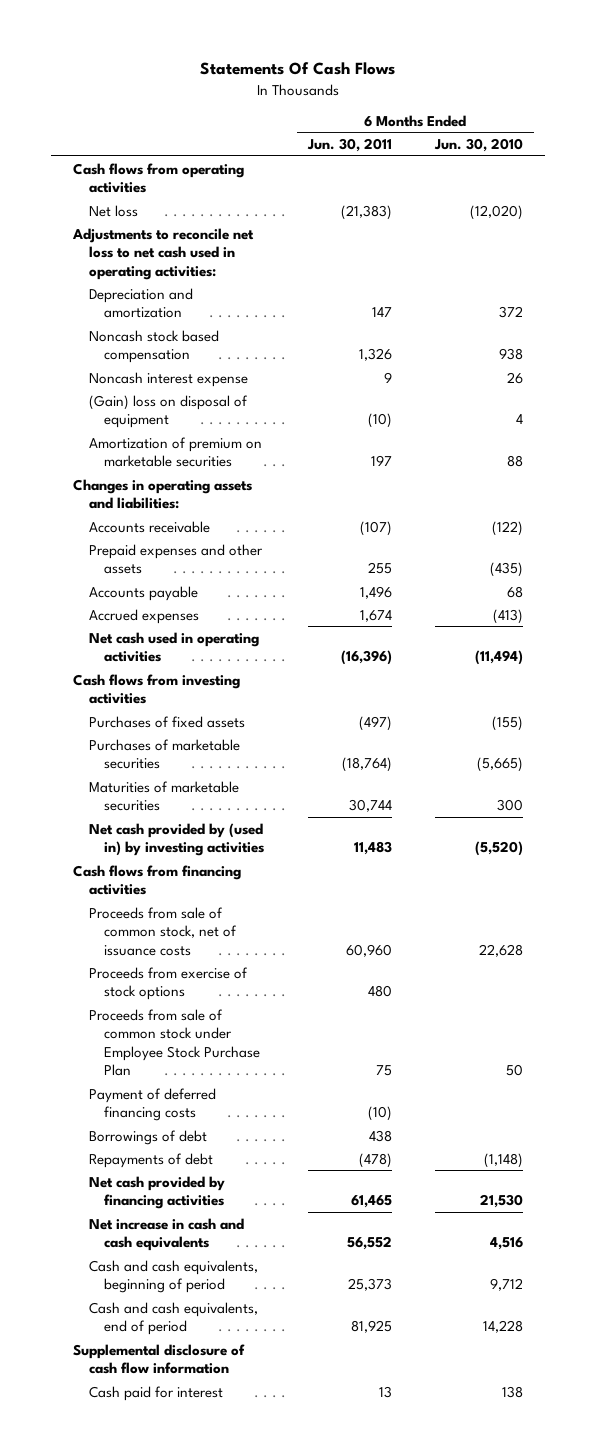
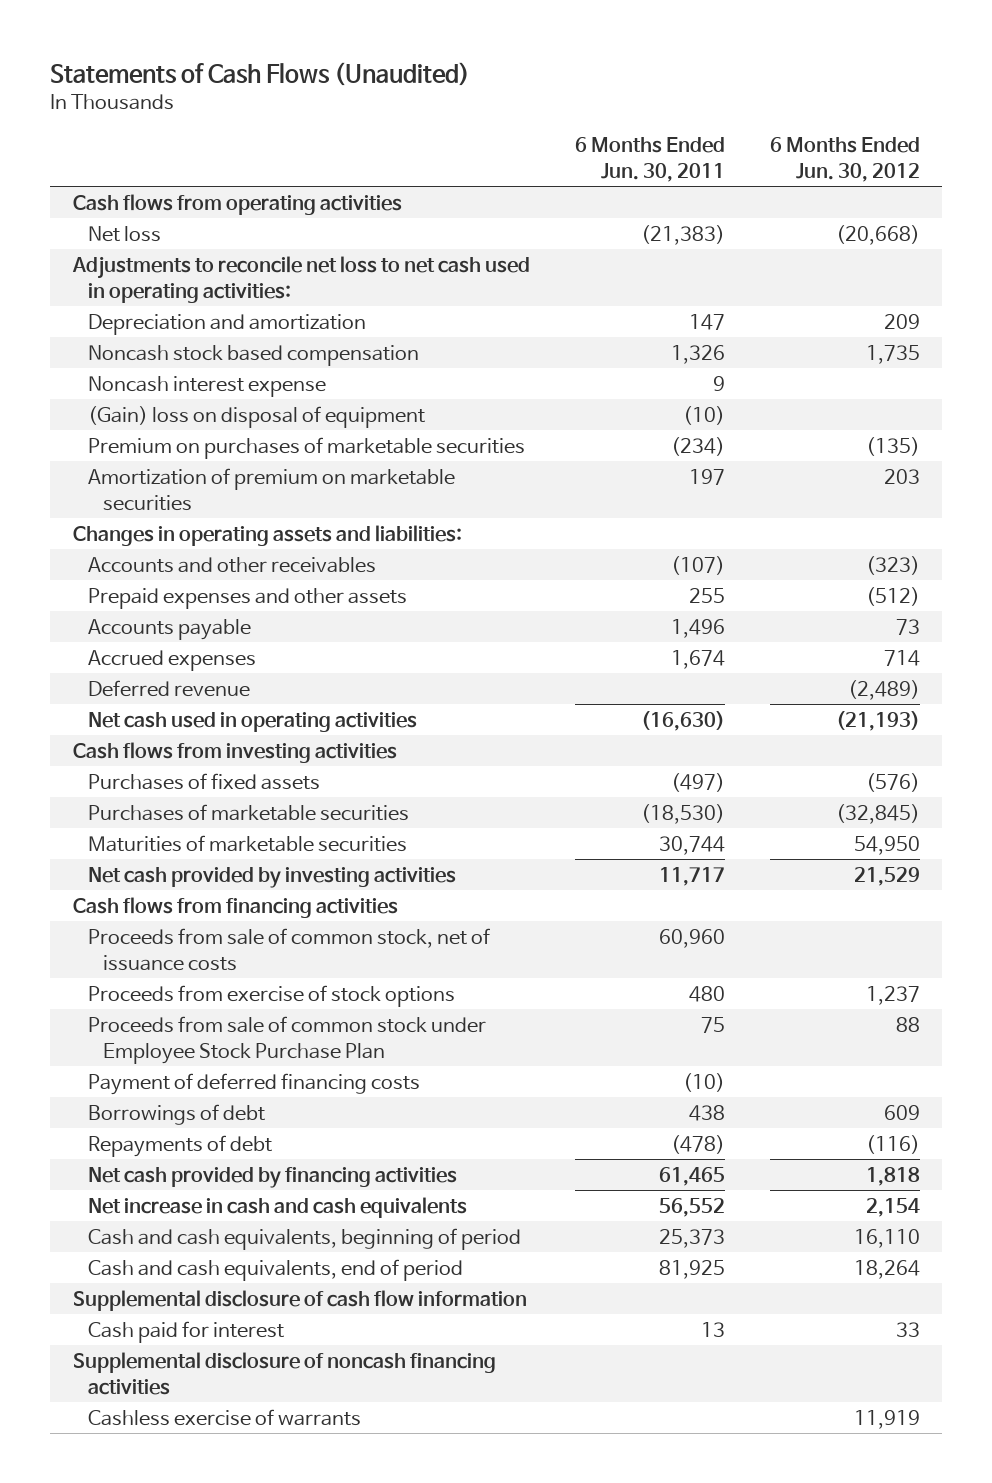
[199,62,395,76] Statements Of Cash Flows -> [50,61,471,86] Statements of Cash Flows (Unaudited)
[434,138,524,153] Jun. 30, 2010 -> none
none -> [769,136,920,182] 6 Months Ended Jun. 30, 2012
none -> [88,436,526,459] Premium on purchases of marketable securities
[88,520,210,533] Accounts receivable -> [88,556,377,573] Accounts and other receivables
none -> [88,679,251,697] Deferred revenue
[340,650,392,666] (16,396) -> [640,710,725,731] (16,630)
[341,757,392,773] (18,764) -> [640,803,725,824] (18,530)
[88,822,265,857] Net cash provided by (used in) by investing activities -> [88,866,457,888] Net cash provided by investing activities
[353,841,392,856] 11,483 -> [658,866,725,886] 11,717
none -> [72,1351,496,1395] Supplemental disclosure of noncash financing activities
none -> [88,1408,362,1426] Cashless exercise of warrants

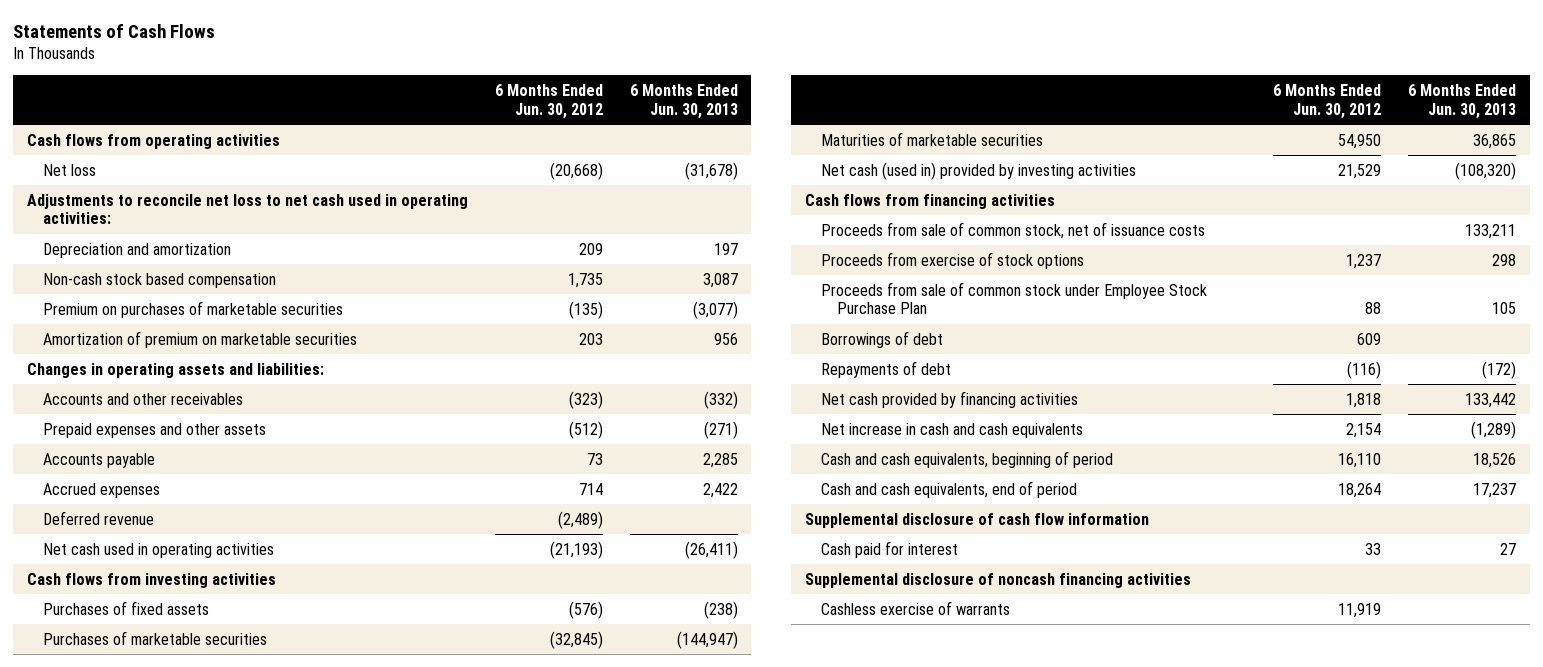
[50,61,471,86] Statements of Cash Flows (Unaudited) -> [13,23,216,38] Statements of Cash Flows
[574,136,725,182] 6 Months Ended Jun. 30, 2011 -> none
none -> [629,83,738,119] 6 Months Ended Jun. 30, 2013
[88,375,327,397] Noncash interest expense -> none
[88,405,426,428] (Gain) loss on disposal of equipment -> none
[88,344,420,366] Noncash stock based compensation -> [42,272,276,288] Non-cash stock based compensation
[88,866,457,888] Net cash provided by investing activities -> [820,161,1136,180] Net cash (used in) provided by investing activities
[88,1072,421,1095] Payment of deferred financing costs -> none

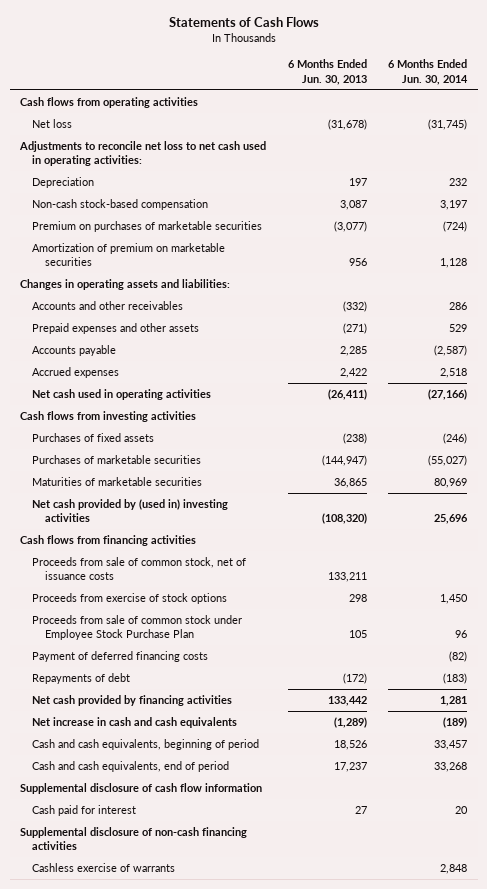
[494,83,603,119] 6 Months Ended Jun. 30, 2012 -> none
none -> [388,59,469,85] 6 Months Ended Jun. 30, 2014
[42,242,231,258] Depreciation and amortization -> [32,177,95,189] Depreciation
[42,272,276,288] Non-cash stock based compensation -> [32,199,209,211] Non-cash stock-based compensation
[42,510,154,525] Deferred revenue -> none
[820,161,1136,180] Net cash (used in) provided by investing activities -> [32,499,229,523] Net cash provided by (used in) investing activities
[820,330,943,348] Borrowings of debt -> none
none -> [32,651,209,663] Payment of deferred financing costs
[804,572,1191,588] Supplemental disclosure of noncash financing activities -> [20,827,248,851] Supplemental disclosure of non-cash financing activities

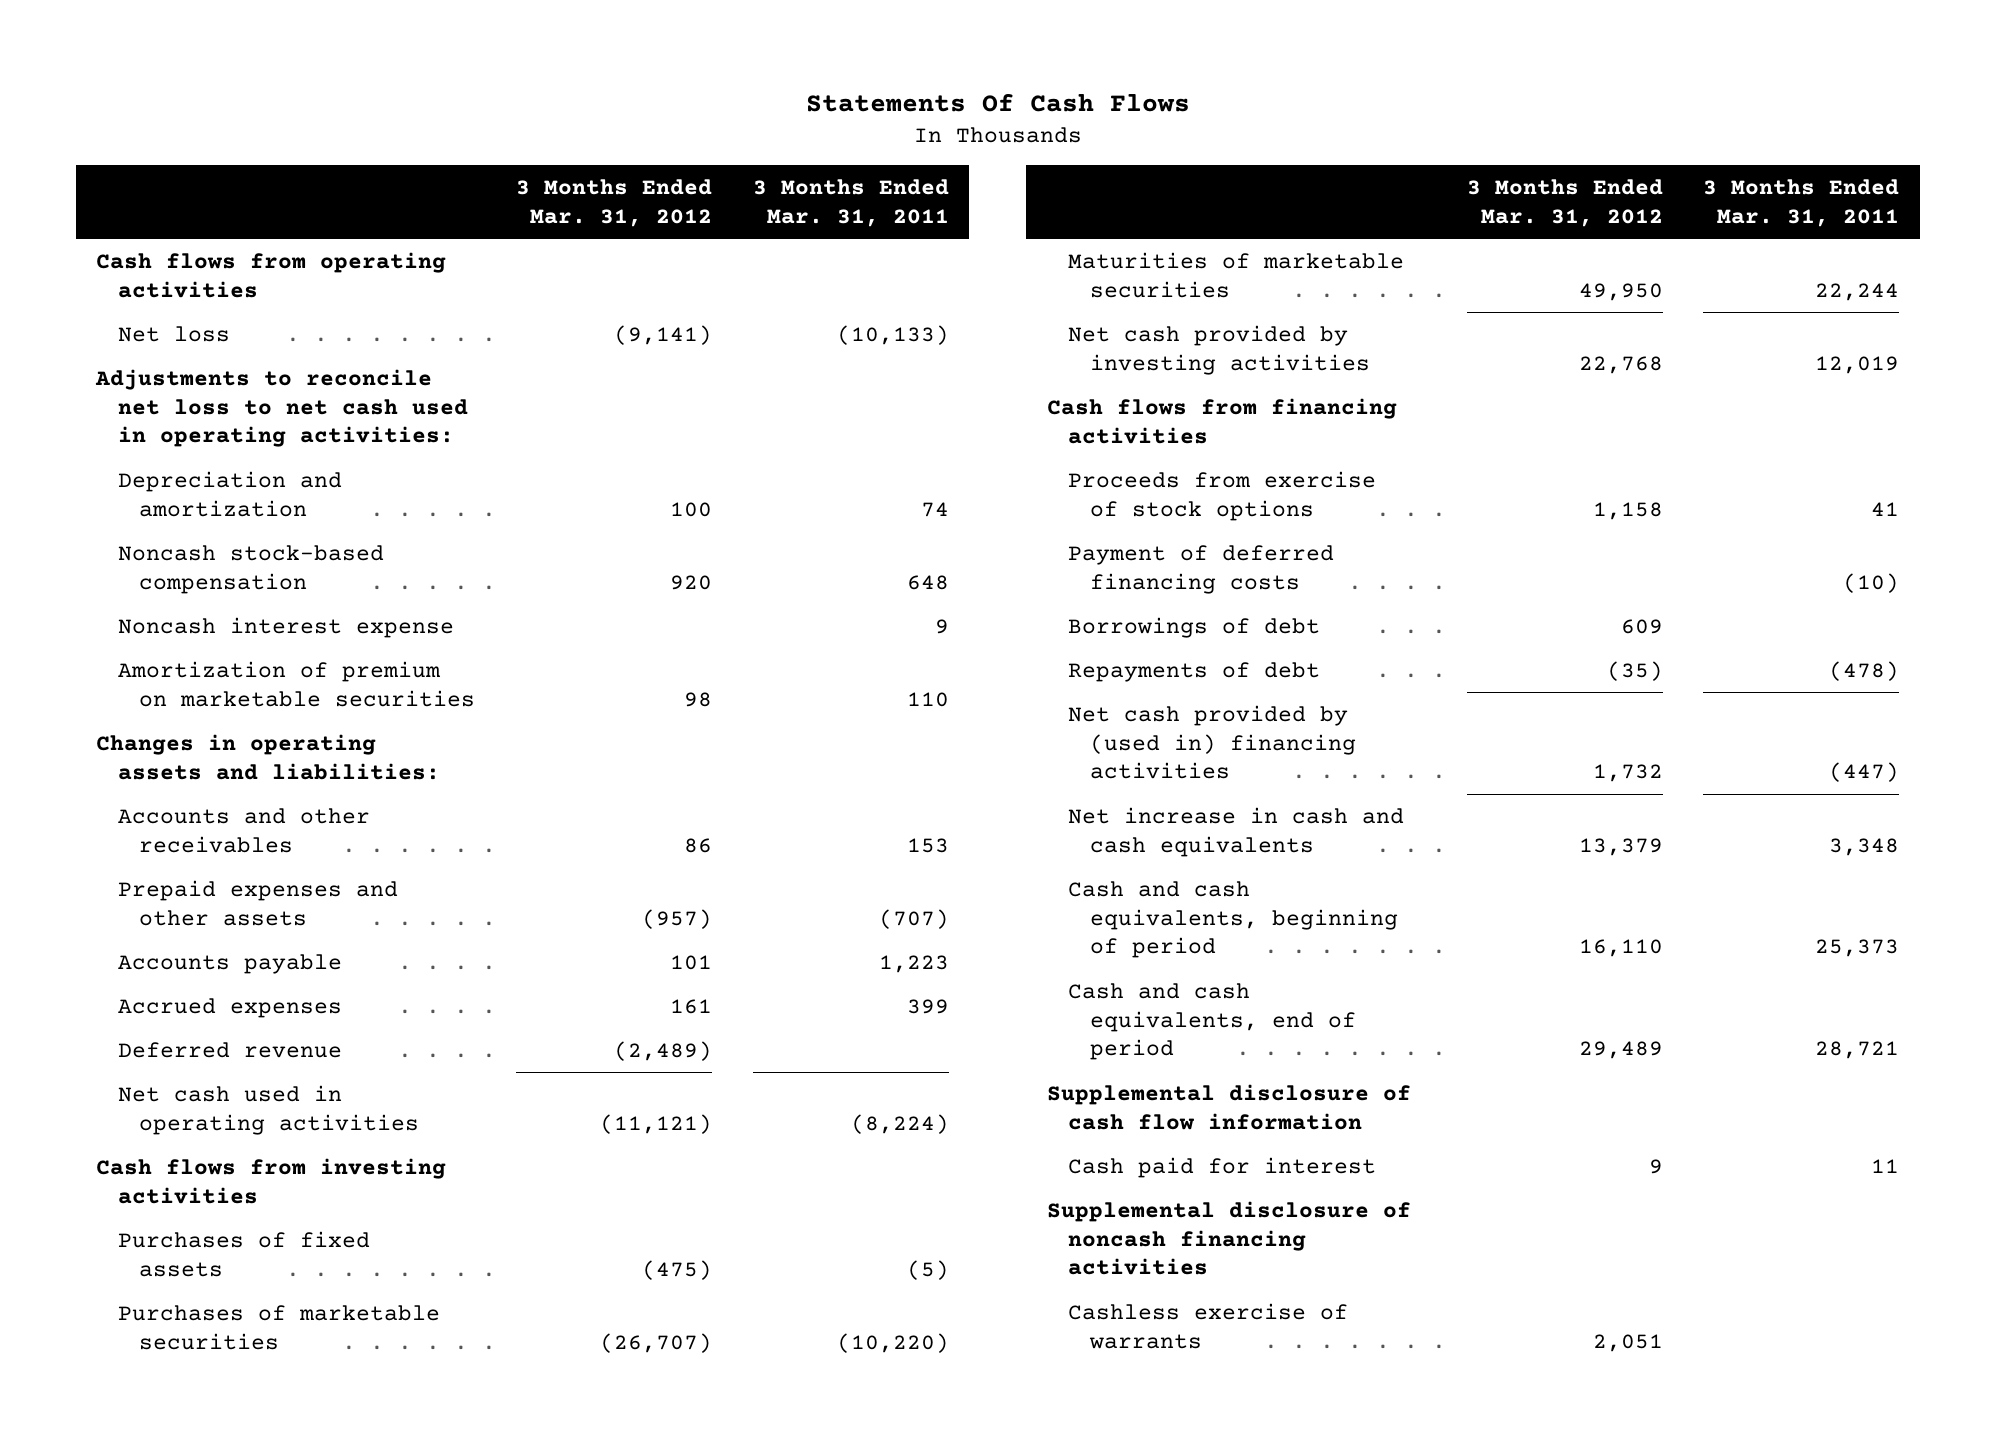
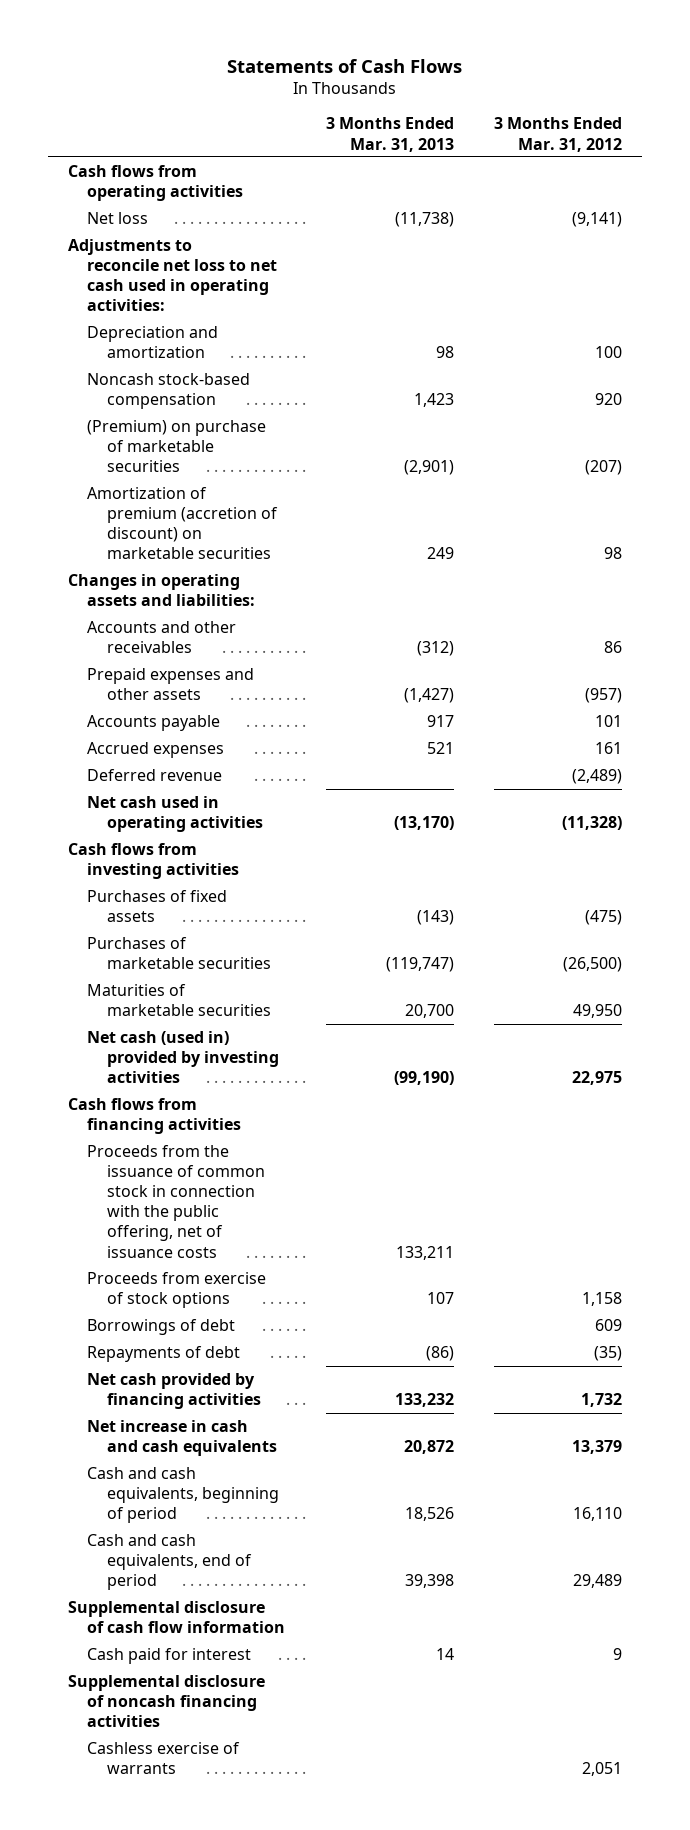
[805,93,1190,113] Statements Of Cash Flows -> [226,58,462,73] Statements of Cash Flows
[752,179,949,227] 3 Months Ended Mar. 31, 2011 -> none
none -> [325,117,454,152] 3 Months Ended Mar. 31, 2013
[117,616,454,638] Noncash interest expense -> none
none -> [87,420,267,473] (Premium) on purchase of marketable securities
[117,660,476,707] Amortization of premium on marketable securities -> [87,487,279,560] Amortization of premium (accretion of discount) on marketable securities
[600,1113,713,1134] (11,121) -> [562,816,623,831] (11,328)
[600,1332,713,1353] (26,707) -> [563,957,623,973] (26,500)
[1068,324,1371,375] Net cash provided by investing activities -> [87,1031,280,1084] Net cash (used in) provided by investing activities
[1578,355,1663,374] 22,768 -> [572,1071,623,1086] 22,975
none -> [87,1145,266,1258] Proceeds from the issuance of common stock in connection with the public offering, net of issuance costs
[1068,544,1335,594] Payment of deferred financing costs -> none
[1068,704,1357,780] Net cash provided by (used in) financing activities -> [87,1373,262,1410] Net cash provided by financing activities

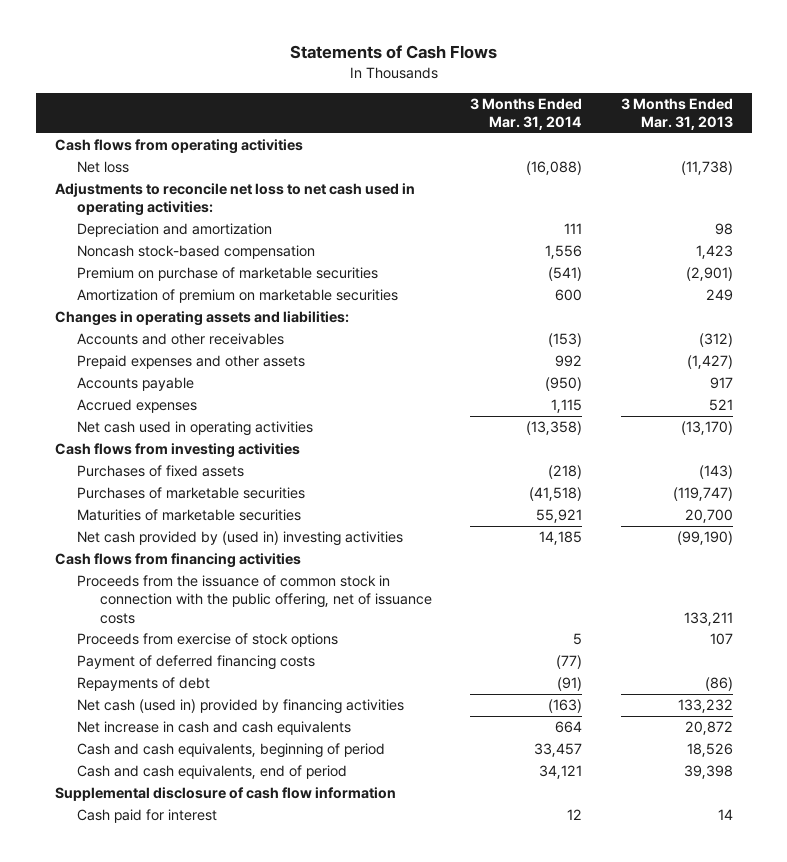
[494,117,623,152] 3 Months Ended Mar. 31, 2012 -> none
none -> [470,97,583,131] 3 Months Ended Mar. 31, 2014
[87,420,267,473] (Premium) on purchase of marketable securities -> [77,267,379,282] Premium on purchase of marketable securities
[87,487,279,560] Amortization of premium (accretion of discount) on marketable securities -> [77,289,399,304] Amortization of premium on marketable securities
[87,769,223,782] Deferred revenue -> none
[87,1031,280,1084] Net cash (used in) provided by investing activities -> [77,531,404,547] Net cash provided by (used in) investing activities
[87,1319,236,1336] Borrowings of debt -> none
none -> [77,655,316,671] Payment of deferred financing costs
[87,1373,262,1410] Net cash provided by financing activities -> [77,699,405,715] Net cash (used in) provided by financing activities
[67,1675,265,1728] Supplemental disclosure of noncash financing activities -> none
[87,1742,241,1775] Cashless exercise of warrants -> none

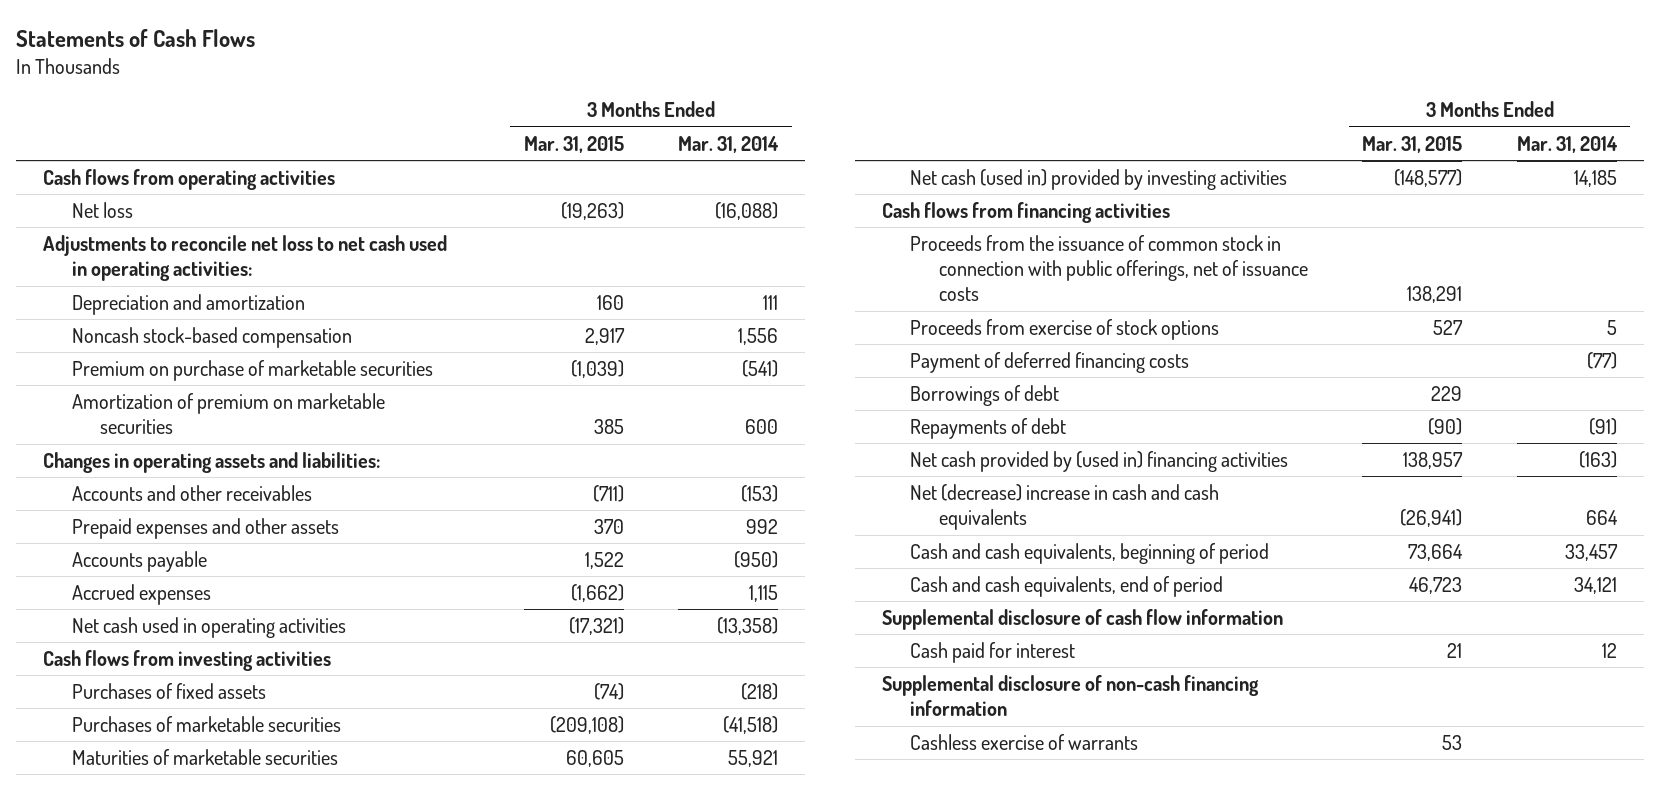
[620,97,733,131] 3 Months Ended Mar. 31, 2013 -> none
none -> [523,135,624,153] Mar. 31, 2015
[77,531,404,547] Net cash provided by (used in) investing activities -> [910,168,1288,190] Net cash (used in) provided by investing activities
[77,575,432,624] Proceeds from the issuance of common stock in connection with the public offering, net of issuance costs -> [910,234,1308,302] Proceeds from the issuance of common stock in connection with public offerings, net of issuance costs
none -> [910,384,1060,406] Borrowings of debt
[77,699,405,715] Net cash (used in) provided by financing activities -> [910,450,1289,472] Net cash provided by (used in) financing activities
[77,721,352,736] Net increase in cash and cash equivalents -> [910,483,1220,531] Net (decrease) increase in cash and cash equivalents
none -> [882,674,1260,717] Supplemental disclosure of non-cash financing information
none -> [910,733,1139,750] Cashless exercise of warrants

